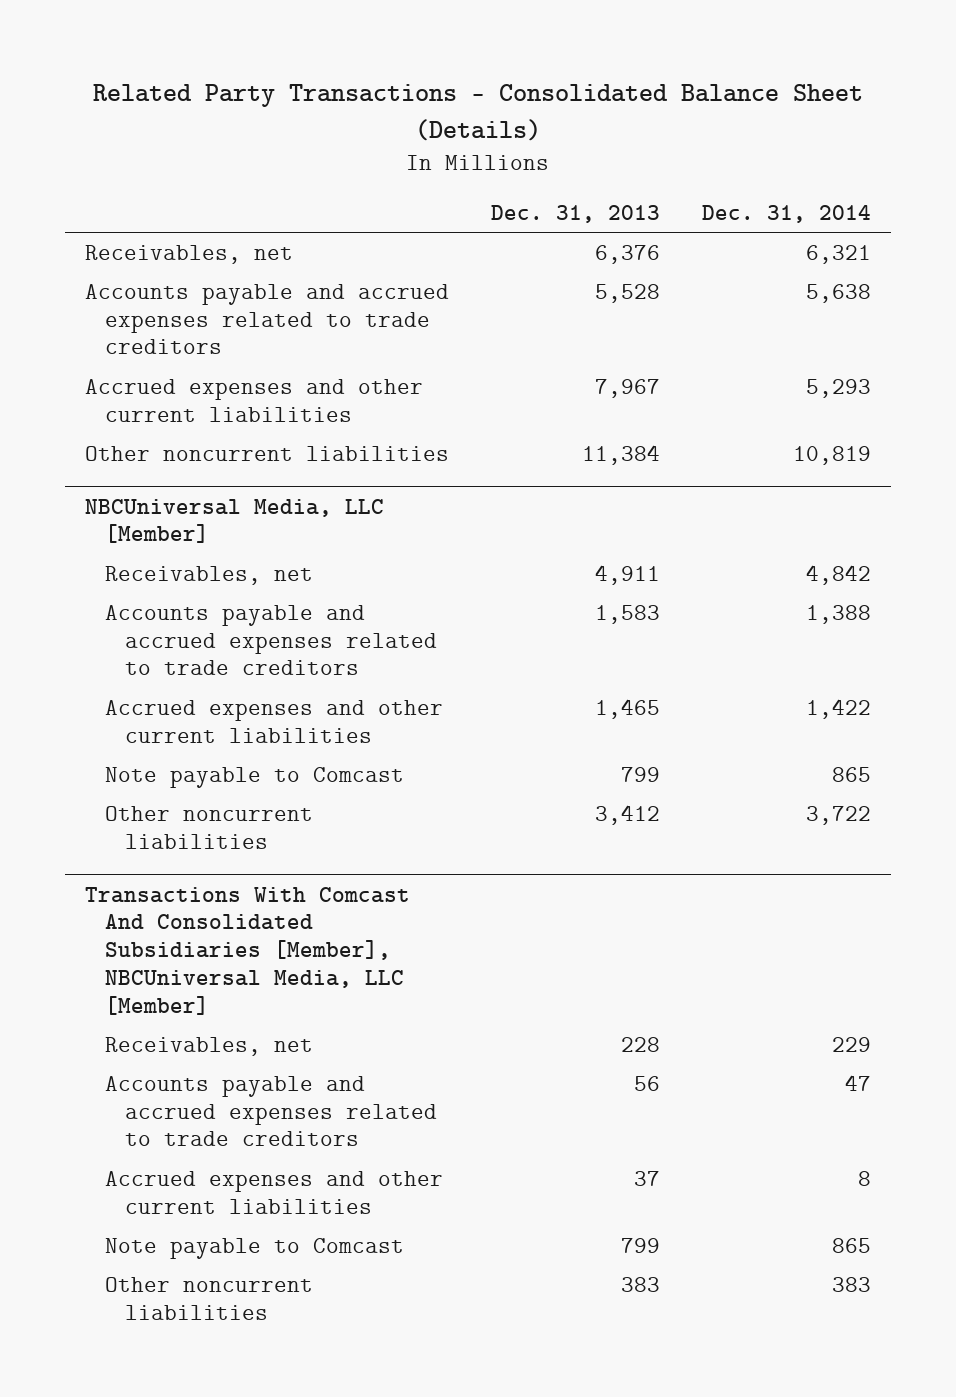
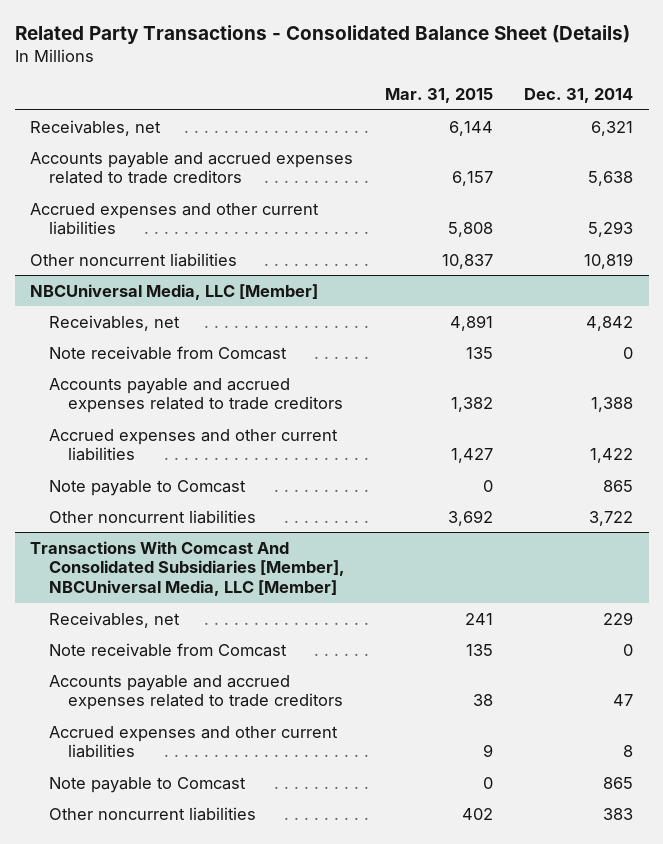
[491,205,661,224] Dec. 31, 2013 -> none
none -> [384,88,493,104] Mar. 31, 2015
none -> [48,345,287,360] Note receivable from Comcast
none -> [48,642,287,657] Note receivable from Comcast

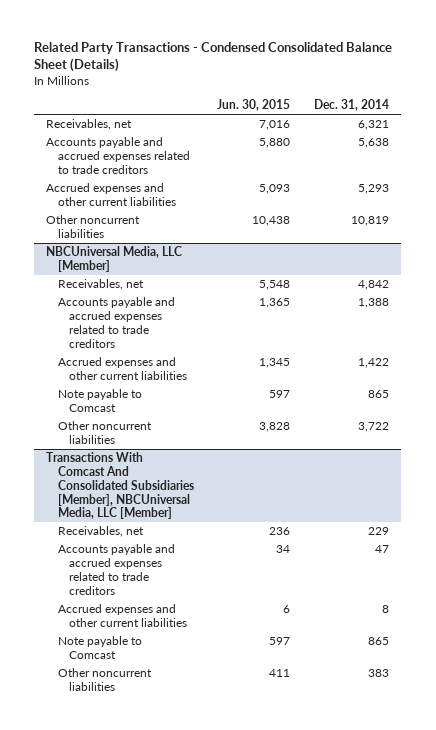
[14,25,630,45] Related Party Transactions - Consolidated Balance Sheet (Details) -> [34,41,393,73] Related Party Transactions - Condensed Consolidated Balance Sheet (Details)
[384,88,493,104] Mar. 31, 2015 -> none
none -> [217,99,291,112] Jun. 30, 2015
[48,345,287,360] Note receivable from Comcast -> none
[48,642,287,657] Note receivable from Comcast -> none

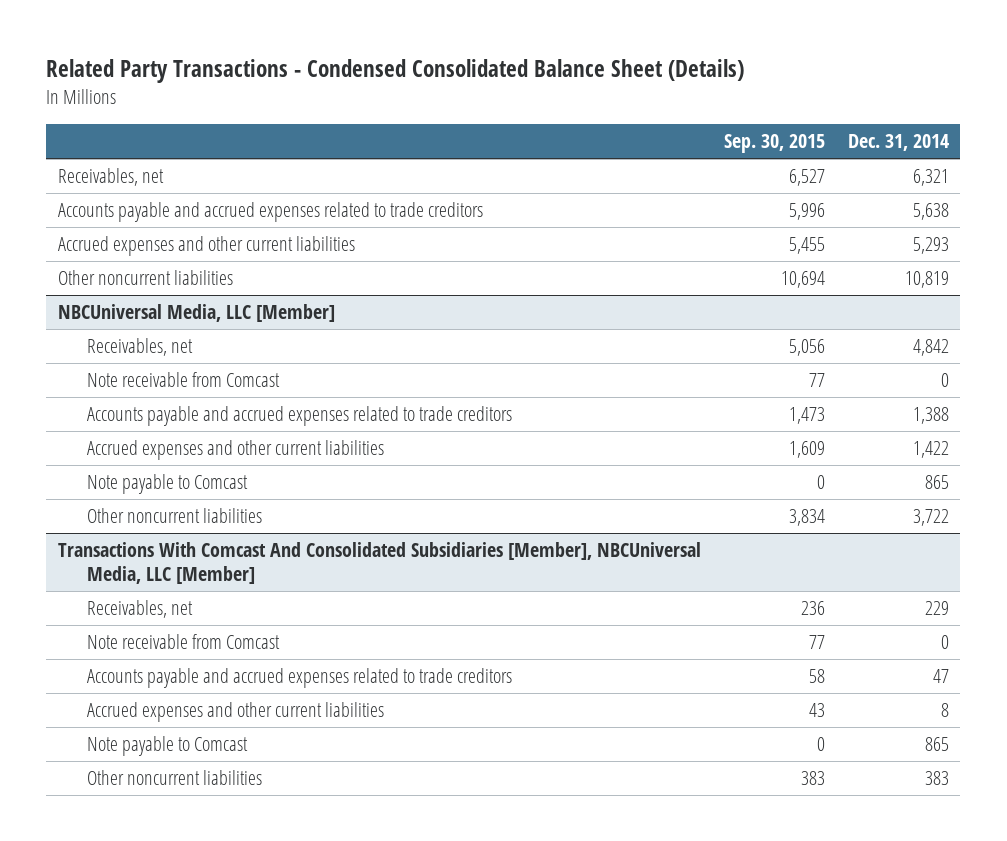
[217,99,291,112] Jun. 30, 2015 -> none
none -> [723,134,825,154] Sep. 30, 2015
none -> [87,372,281,388] Note receivable from Comcast
none -> [87,634,281,650] Note receivable from Comcast

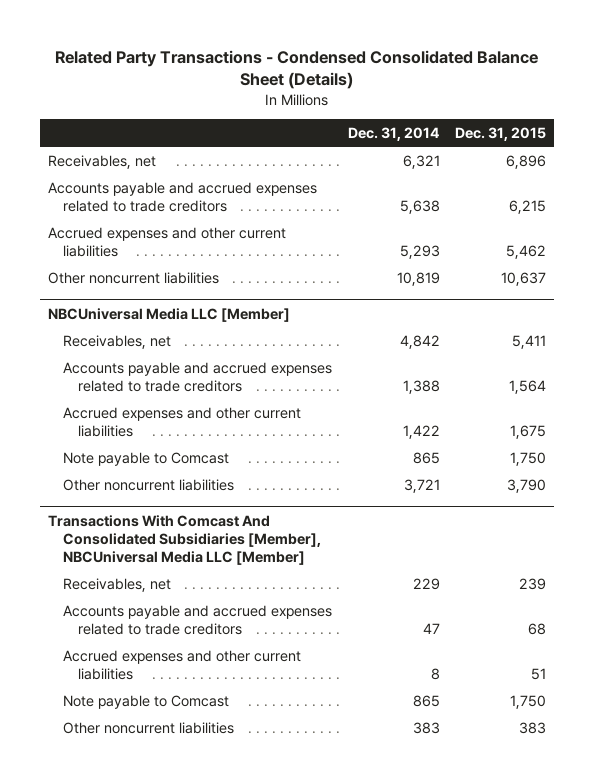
[723,134,825,154] Sep. 30, 2015 -> none
none -> [455,126,547,141] Dec. 31, 2015
[57,304,335,323] NBCUniversal Media, LLC [Member] -> [48,307,291,322] NBCUniversal Media LLC [Member]
[87,372,281,388] Note receivable from Comcast -> none
[912,509,949,527] 3,722 -> [403,478,440,493] 3,721
[57,542,701,585] Transactions With Comcast And Consolidated Subsidiaries [Member], NBCUniversal Media, LLC [Member] -> [48,514,322,565] Transactions With Comcast And Consolidated Subsidiaries [Member], NBCUniversal Media LLC [Member]
[87,634,281,650] Note receivable from Comcast -> none

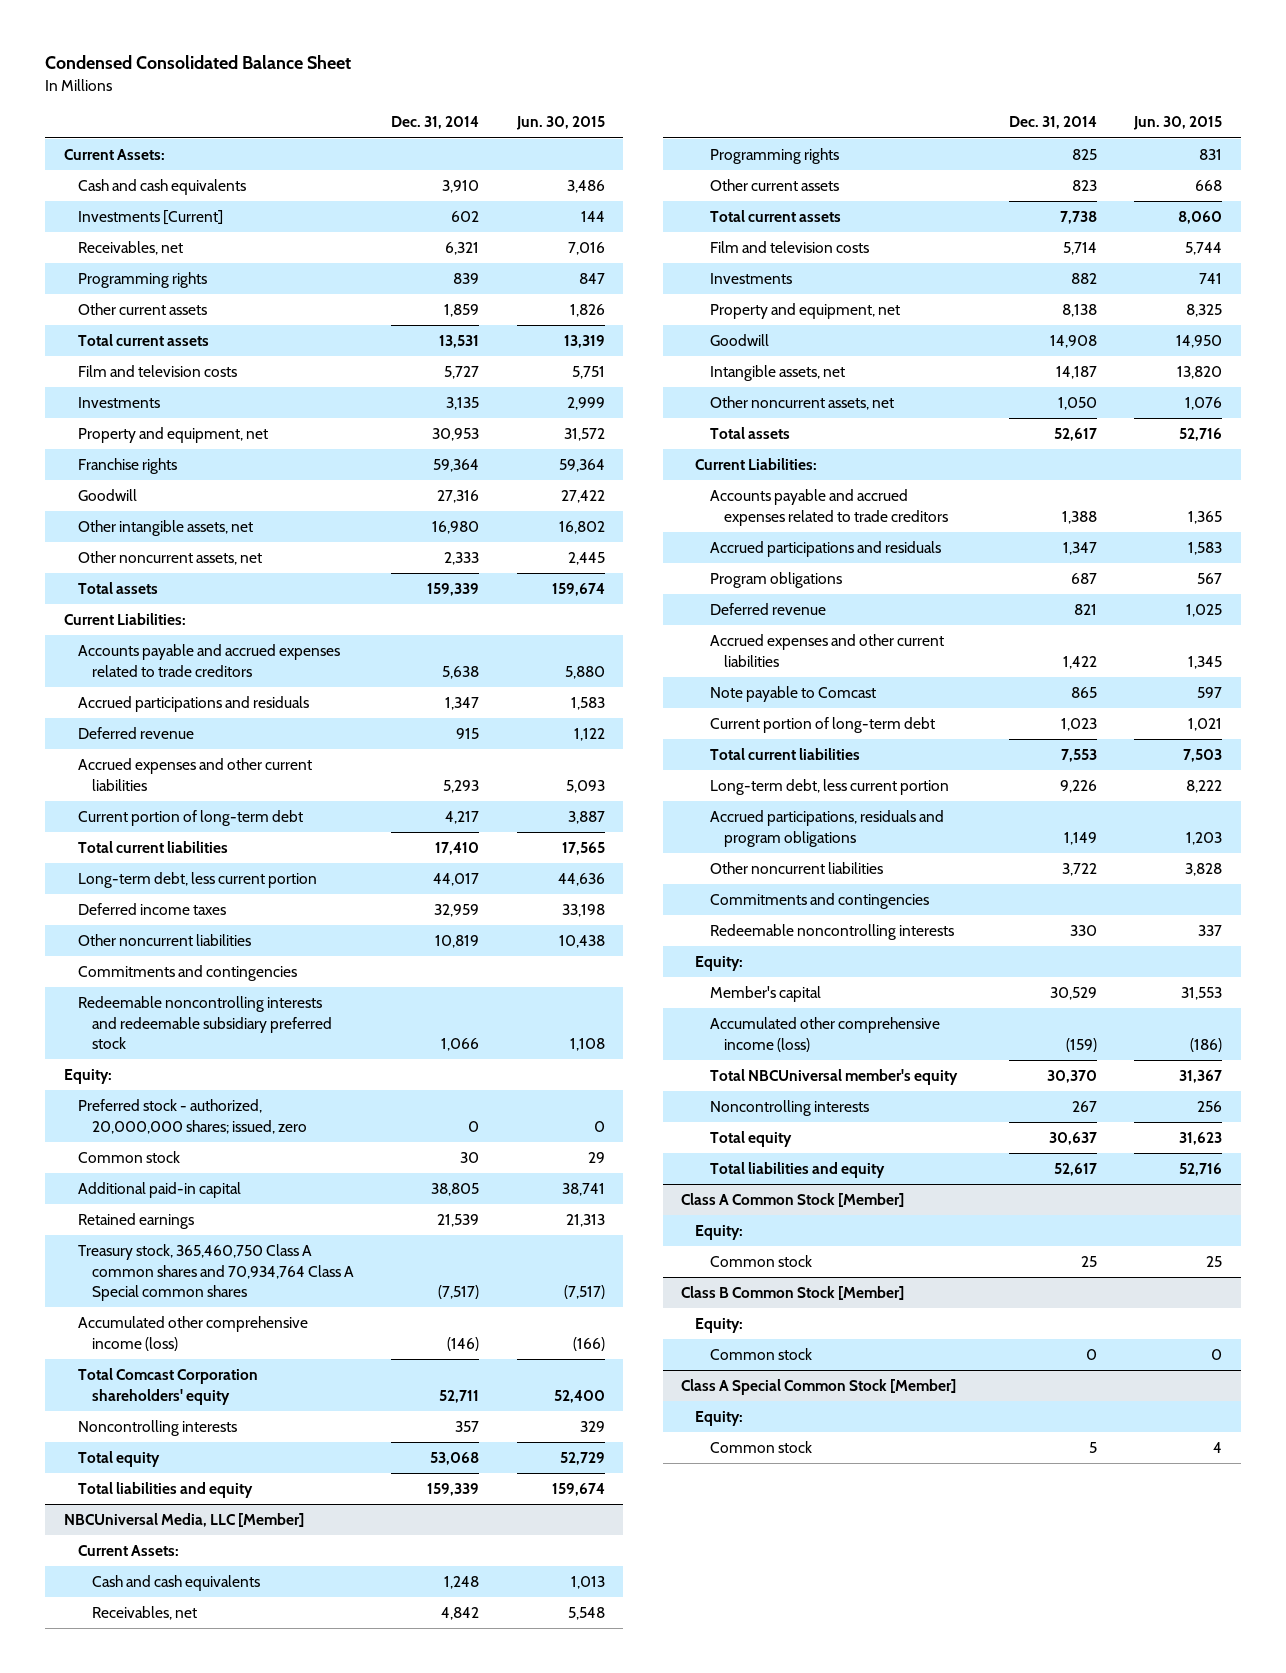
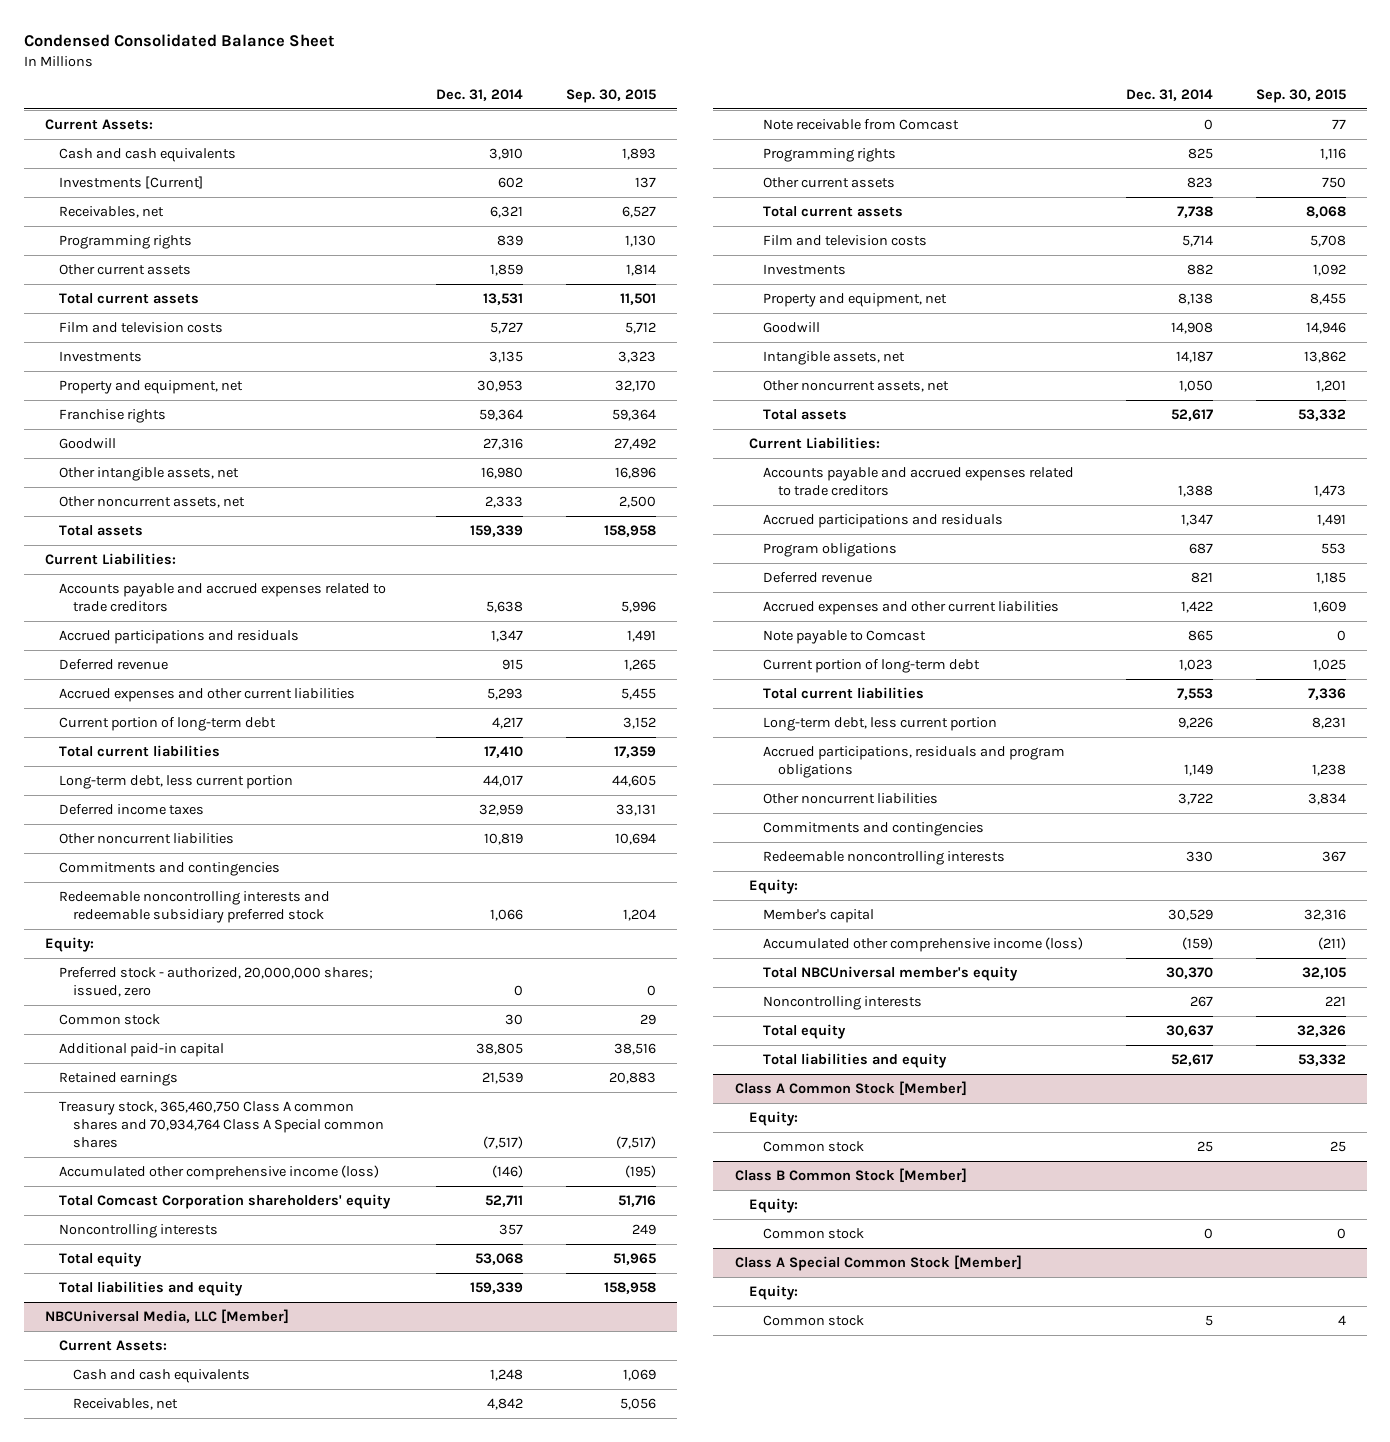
[515,116,605,131] Jun. 30, 2015 -> none
none -> [565,88,656,103] Sep. 30, 2015
none -> [763,118,960,130] Note receivable from Comcast

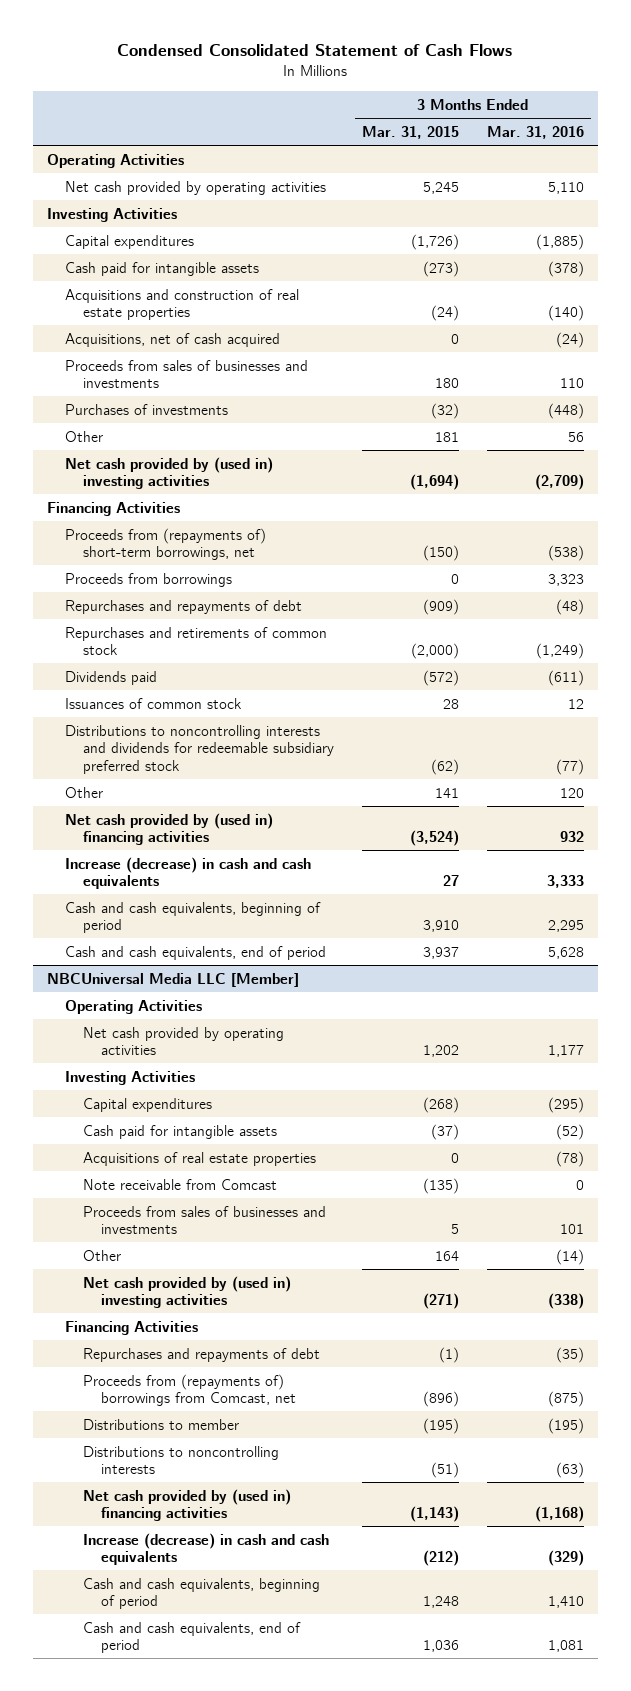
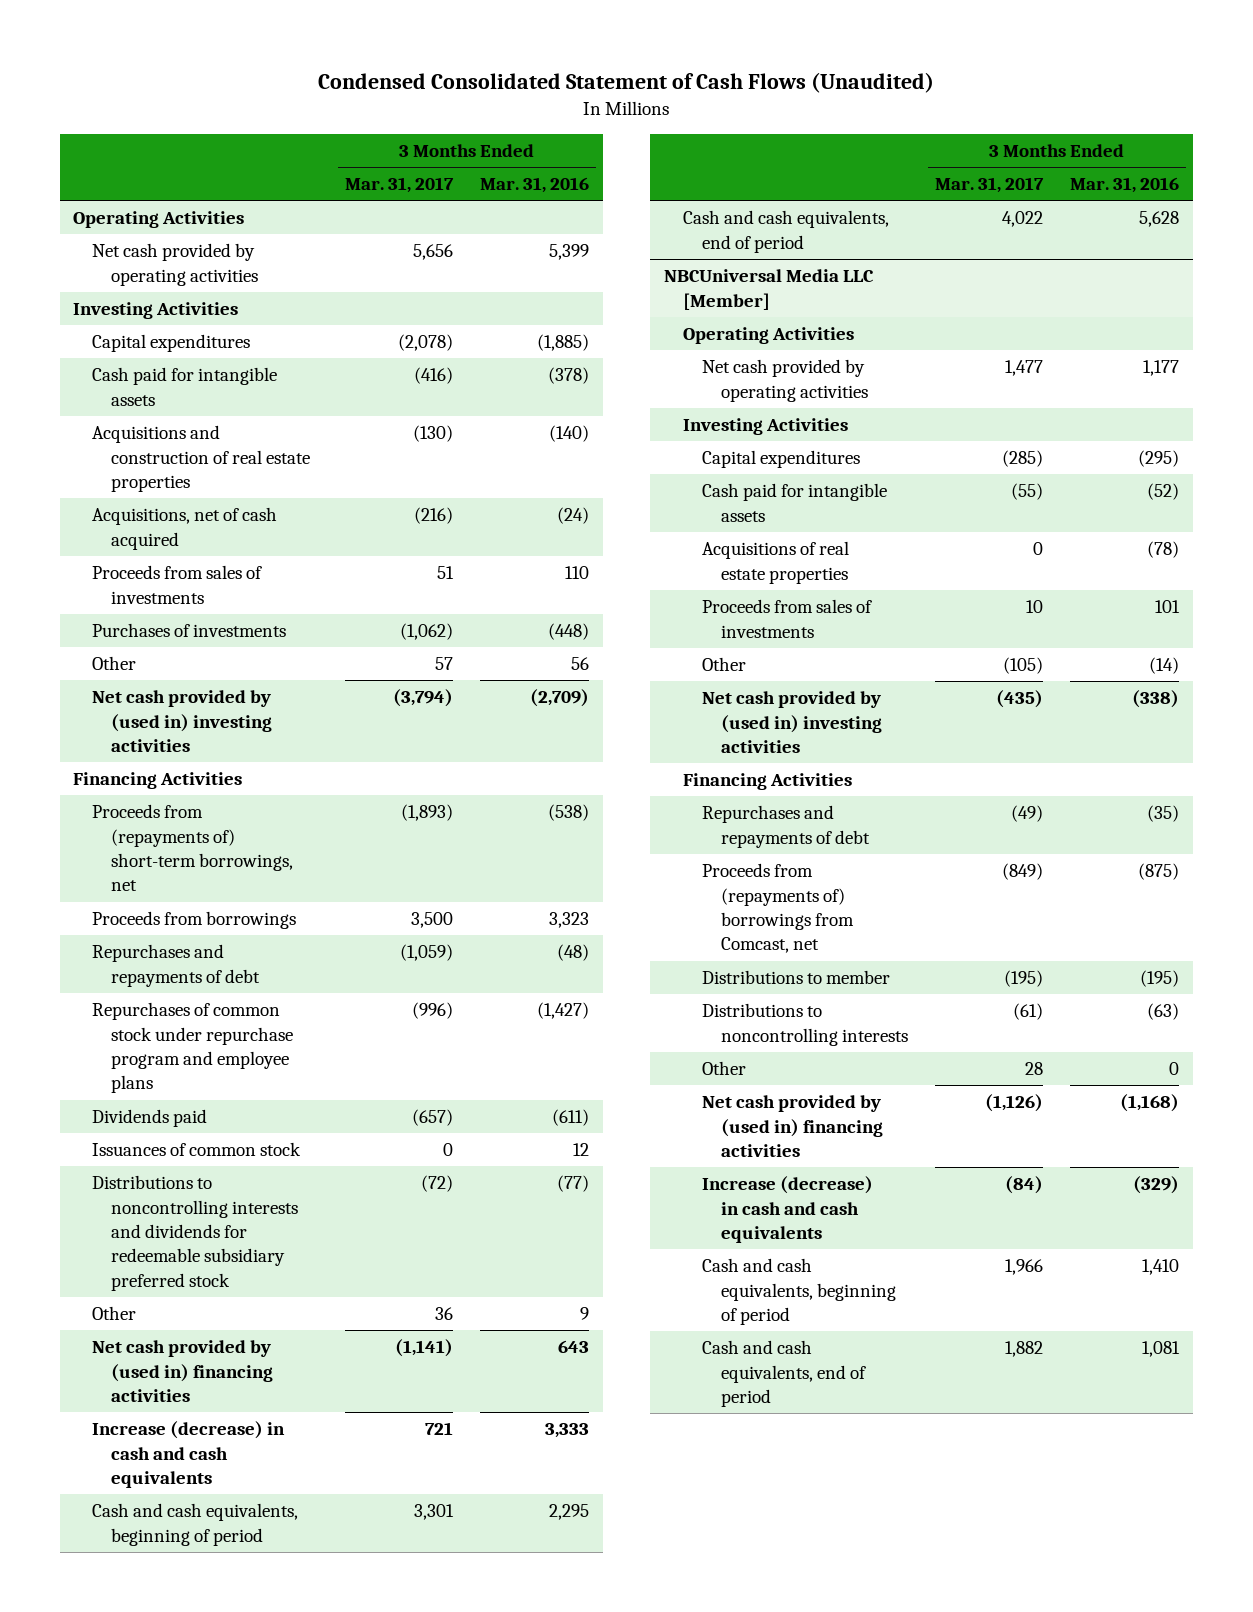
[117,44,513,57] Condensed Consolidated Statement of Cash Flows -> [318,72,935,94] Condensed Consolidated Statement of Cash Flows (Unaudited)
[361,125,459,139] Mar. 31, 2015 -> none
none -> [344,177,454,194] Mar. 31, 2017
[547,181,584,194] 5,110 -> [549,244,590,261] 5,399
[64,359,308,389] Proceeds from sales of businesses and investments -> [92,565,263,604] Proceeds from sales of investments
[64,626,327,656] Repurchases and retirements of common stock -> [92,1002,294,1094] Repurchases of common stock under repurchase program and employee plans
[535,643,584,660] (1,249) -> [537,1002,590,1020] (1,427)
[559,787,584,798] 120 -> [580,1307,590,1321] 9
[559,831,584,843] 932 -> [558,1340,590,1354] 643
[82,1178,277,1190] Note receivable from Comcast -> none
[82,1205,326,1235] Proceeds from sales of businesses and investments -> [701,599,872,638] Proceeds from sales of investments
none -> [701,1061,746,1076] Other

